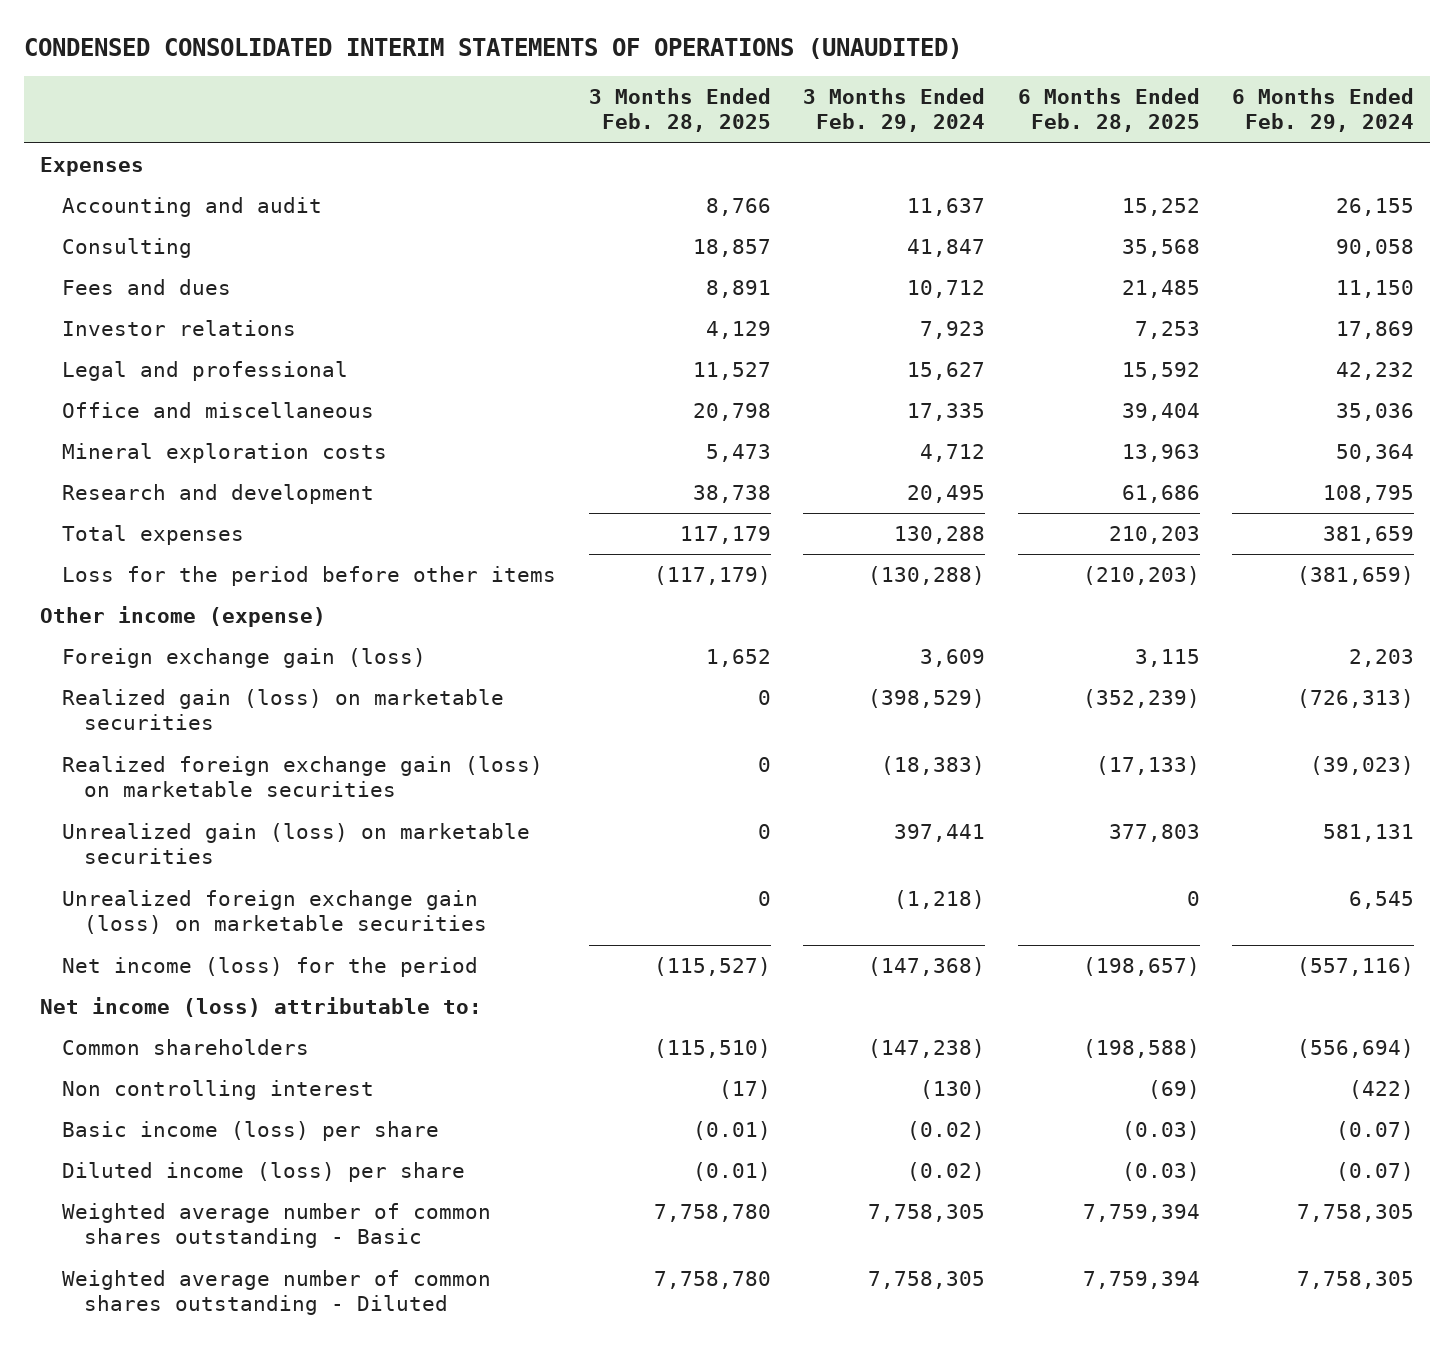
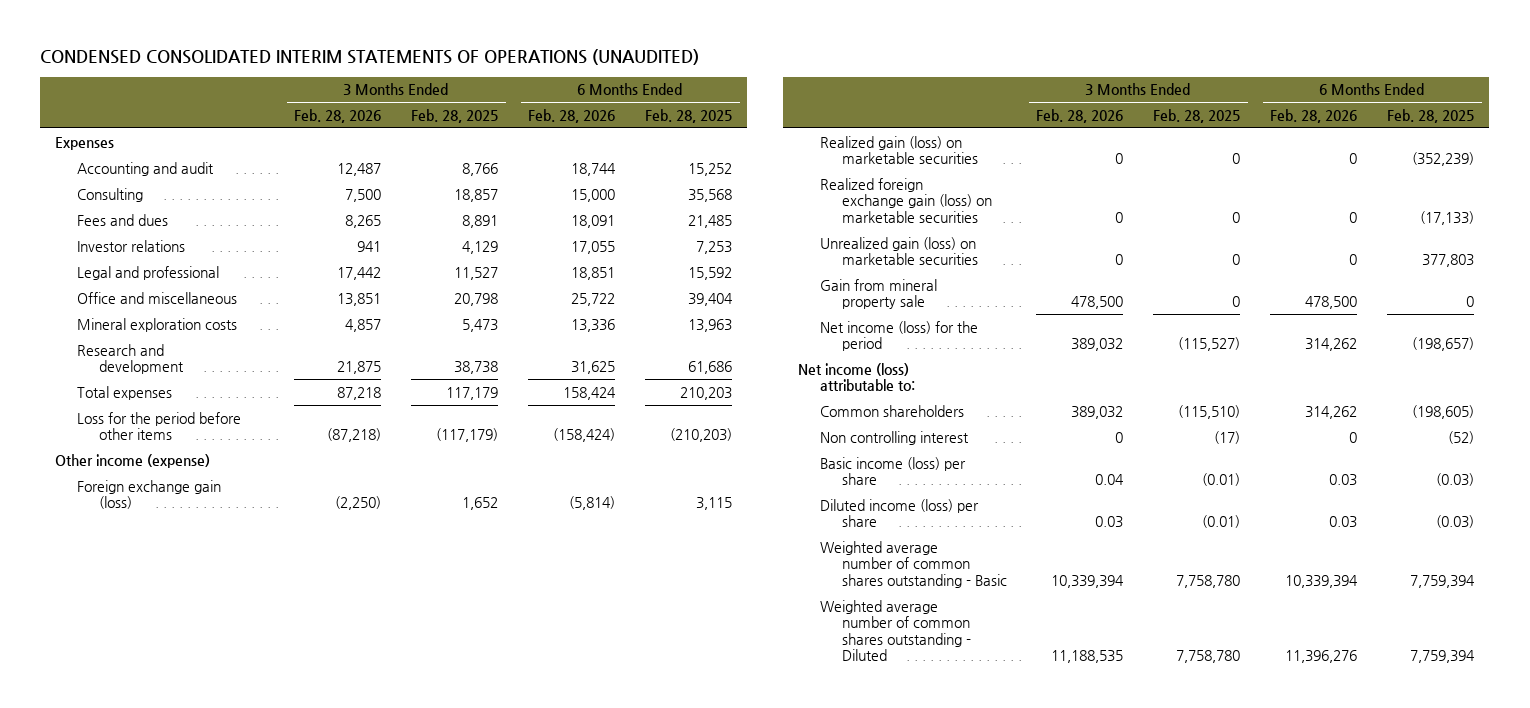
[803,88,986,133] 3 Months Ended Feb. 29, 2024 -> none
[1232,88,1415,133] 6 Months Ended Feb. 29, 2024 -> none
none -> [294,108,382,123] Feb. 28, 2026
none -> [528,108,616,123] Feb. 28, 2026
[62,890,488,935] Unrealized foreign exchange gain (loss) on marketable securities -> none
none -> [819,278,937,310] Gain from mineral property sale
[1082,1039,1200,1059] (198,588) -> [1412,404,1475,419] (198,605)
[1147,1080,1200,1100] (69) -> [1448,430,1475,444] (52)

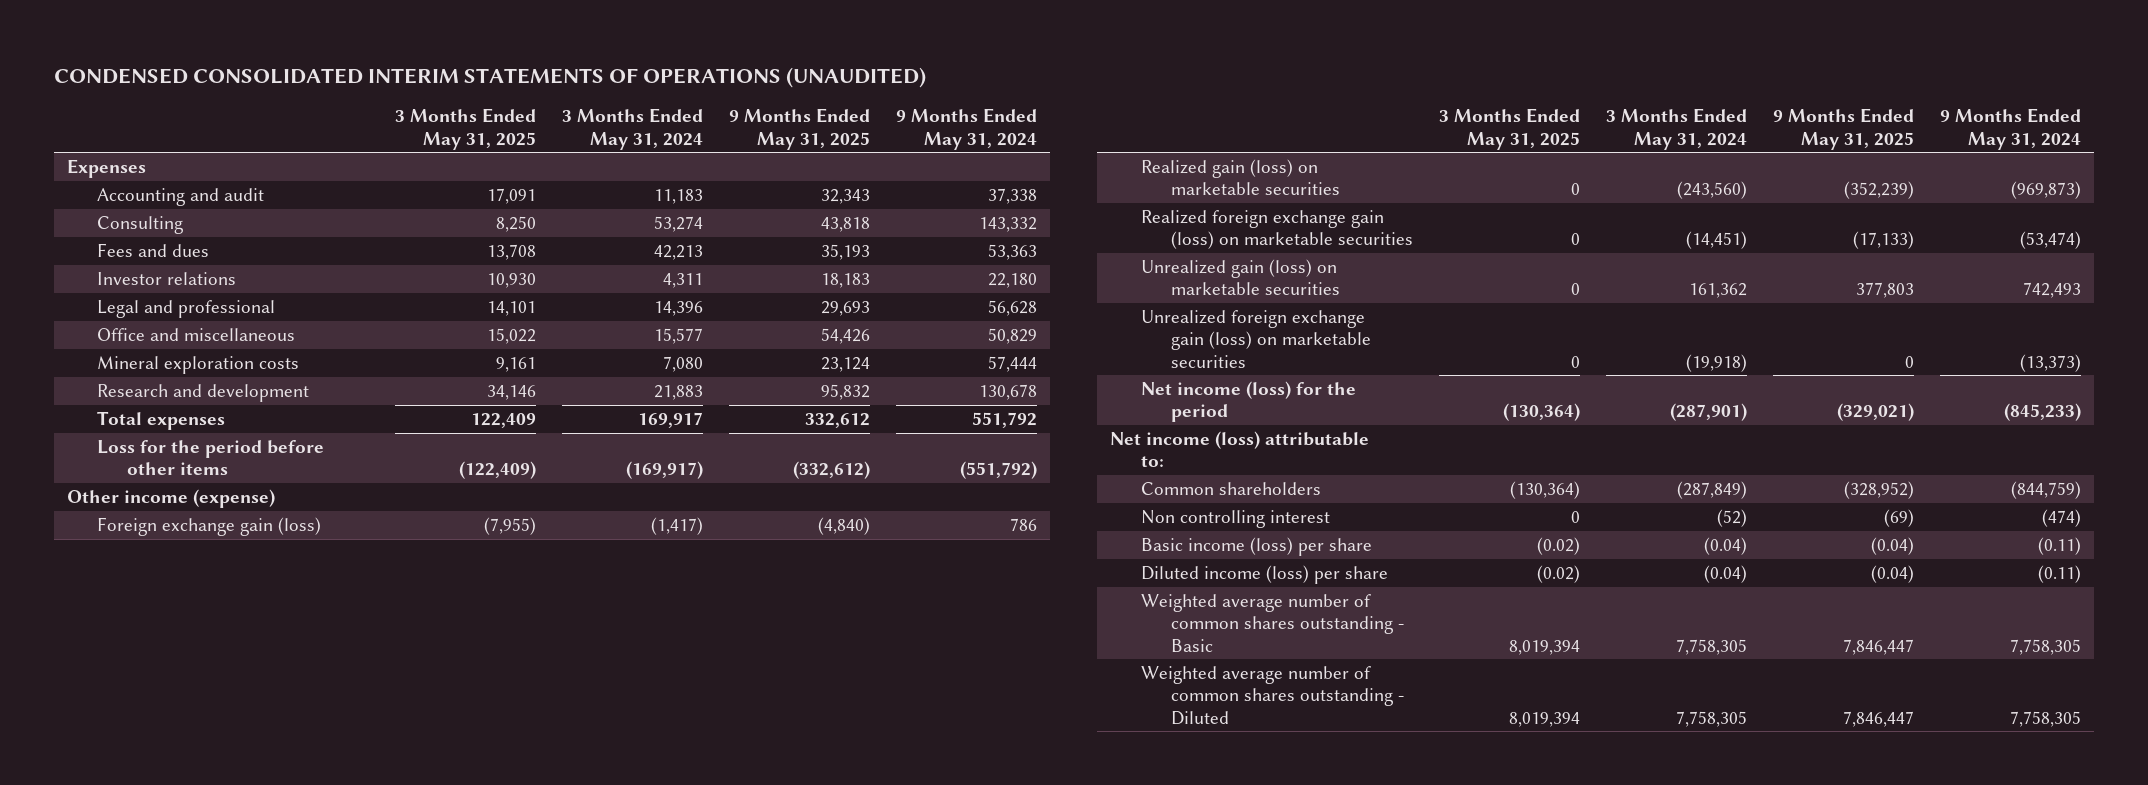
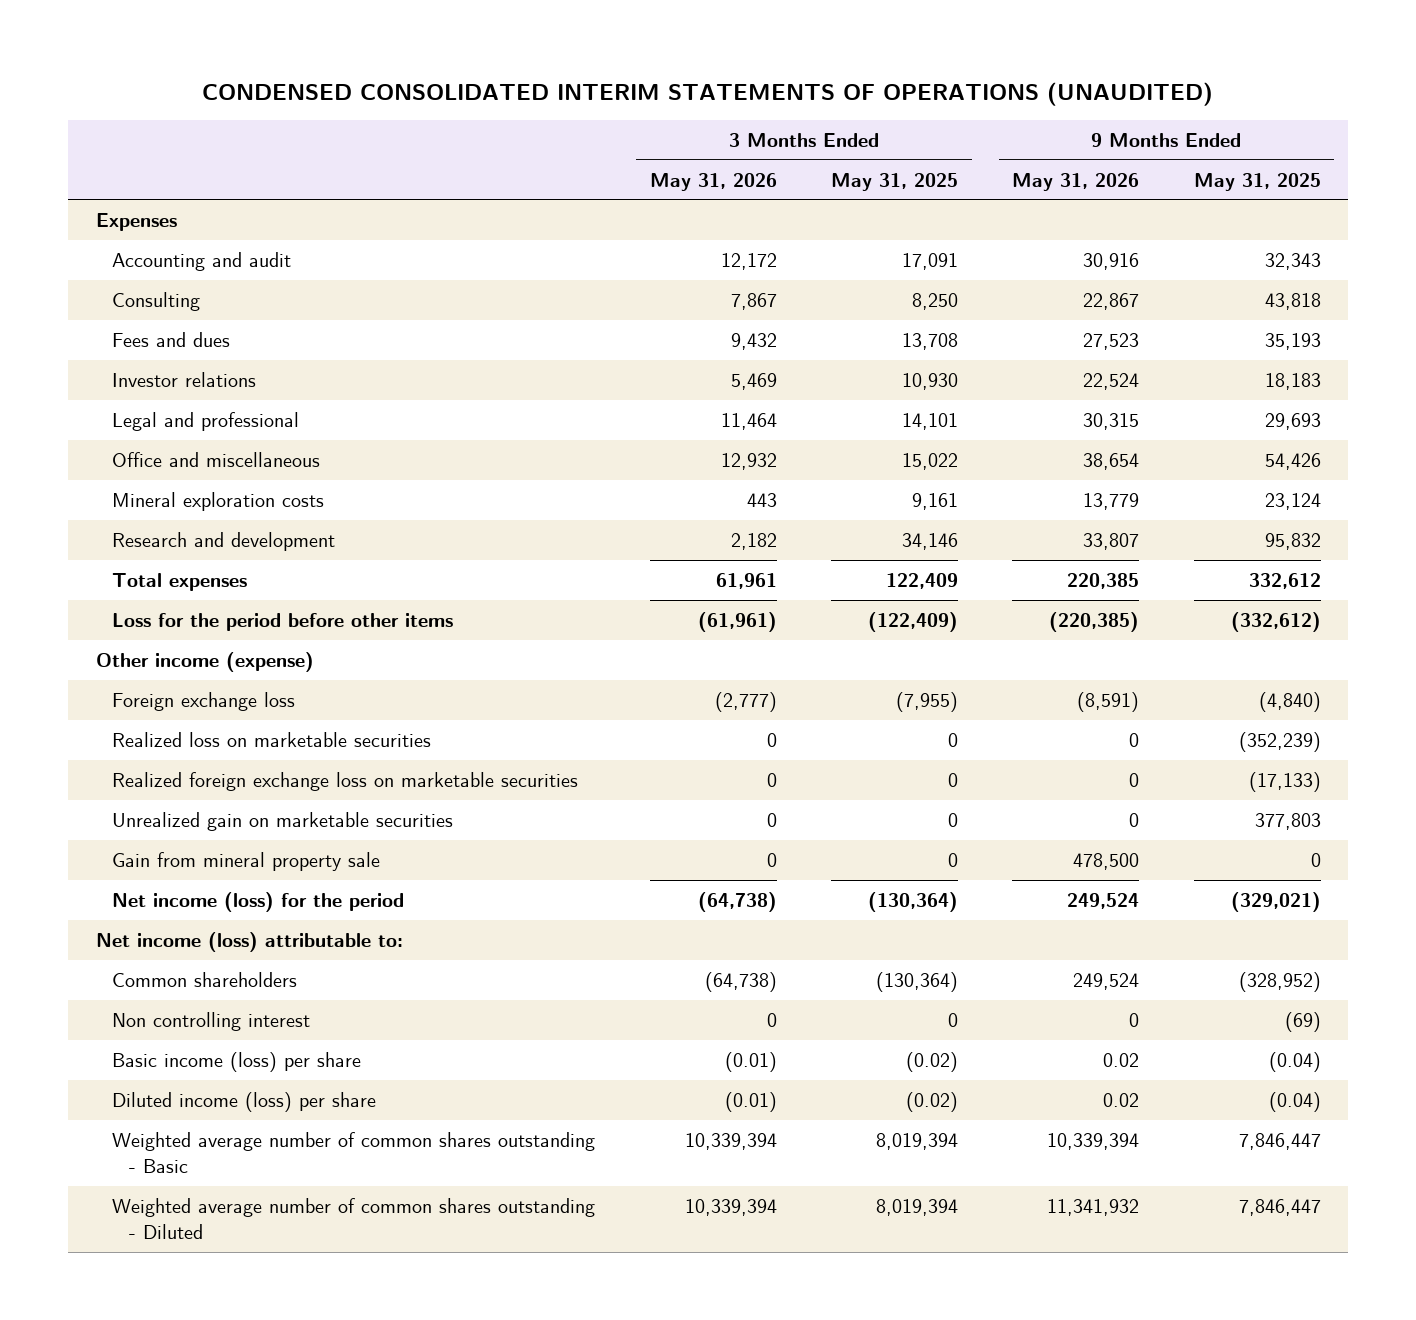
[562,108,704,150] 3 Months Ended May 31, 2024 -> none
[896,108,1038,150] 9 Months Ended May 31, 2024 -> none
none -> [649,172,777,191] May 31, 2026
none -> [1012,172,1140,191] May 31, 2026
[1140,310,1371,368] Unrealized foreign exchange gain (loss) on marketable securities -> none
[97,517,322,537] Foreign exchange gain (loss) -> [112,691,296,711] Foreign exchange loss
[1140,159,1340,196] Realized gain (loss) on marketable securities -> [112,731,432,747] Realized loss on marketable securities
[1140,210,1413,250] Realized foreign exchange gain (loss) on marketable securities -> [112,771,579,791] Realized foreign exchange loss on marketable securities
[1140,259,1340,296] Unrealized gain (loss) on marketable securities -> [112,811,454,831] Unrealized gain on marketable securities
none -> [112,851,381,871] Gain from mineral property sale

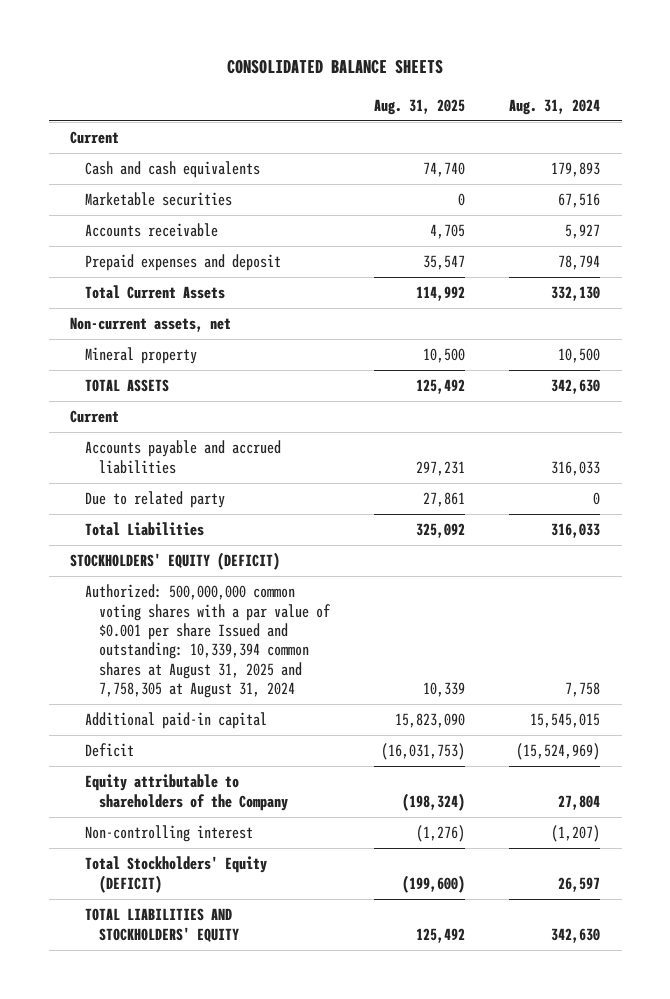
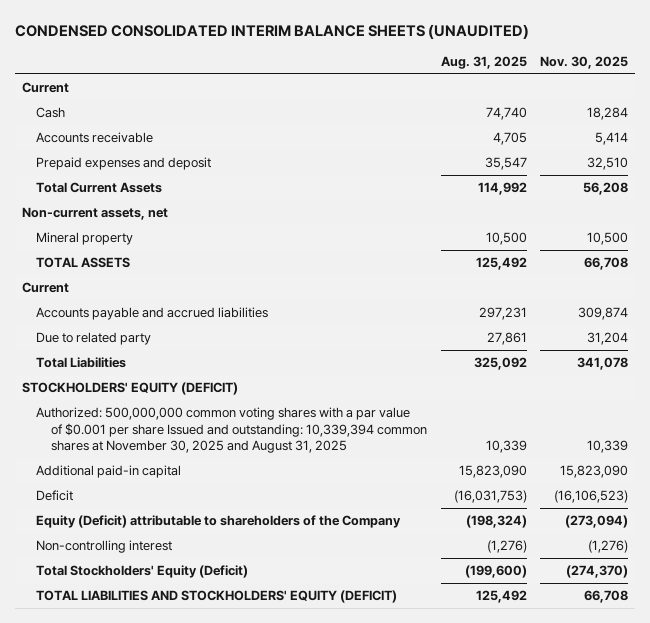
[227,59,444,75] CONSOLIDATED BALANCE SHEETS -> [14,23,529,39] CONDENSED CONSOLIDATED INTERIM BALANCE SHEETS (UNAUDITED)
[508,98,600,115] Aug. 31, 2024 -> none
none -> [540,56,629,70] Nov. 30, 2025
[84,192,232,207] Marketable securities -> none
[84,161,260,179] Cash and cash equivalents -> [36,107,66,119] Cash
[84,584,332,699] Authorized: 500,000,000 common voting shares with a par value of $0.001 per share Issued and outstanding: 10,339,394 common shares at August 31, 2025 and 7,758,305 at August 31, 2024 -> [36,407,427,454] Authorized: 500,000,000 common voting shares with a par value of $0.001 per share Issued and outstanding: 10,339,394 common shares at November 30, 2025 and August 31, 2025
[84,774,289,811] Equity attributable to shareholders of the Company -> [36,515,402,529] Equity (Deficit) attributable to shareholders of the Company
[84,856,267,893] Total Stockholders' Equity (DEFICIT) -> [36,565,249,579] Total Stockholders' Equity (Deficit)
[84,908,240,942] TOTAL LIABILITIES AND STOCKHOLDERS' EQUITY -> [36,590,398,604] TOTAL LIABILITIES AND STOCKHOLDERS' EQUITY (DEFICIT)

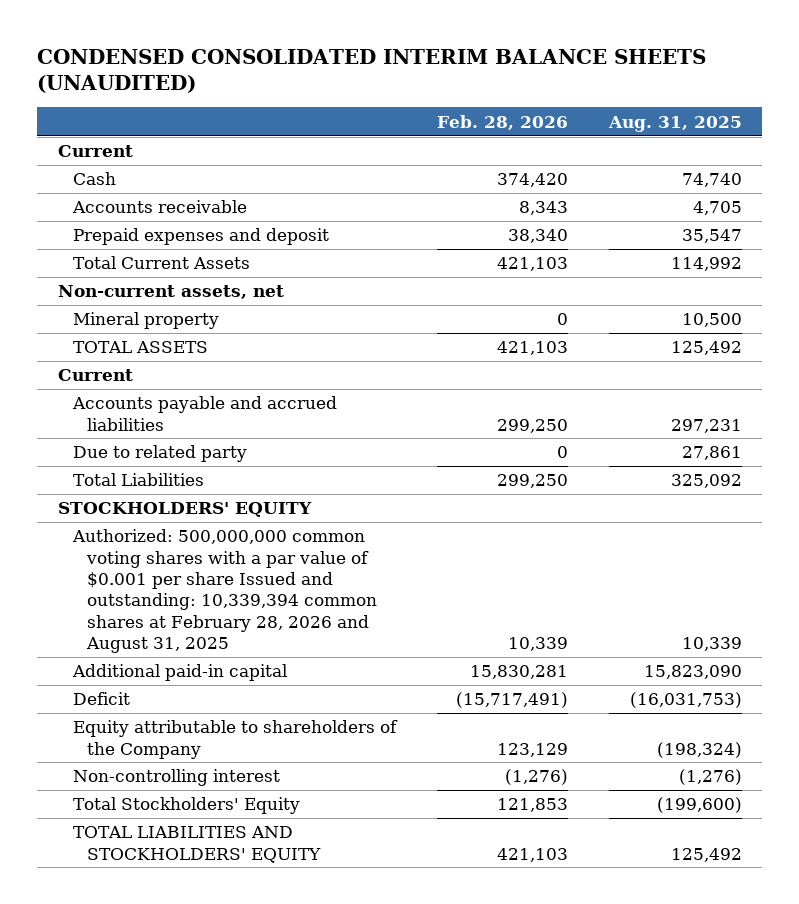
[540,56,629,70] Nov. 30, 2025 -> none
none -> [436,114,568,130] Feb. 28, 2026
[21,382,238,396] STOCKHOLDERS' EQUITY (DEFICIT) -> [57,502,312,518] STOCKHOLDERS' EQUITY
[36,407,427,454] Authorized: 500,000,000 common voting shares with a par value of $0.001 per share Issued and outstanding: 10,339,394 common shares at November 30, 2025 and August 31, 2025 -> [71,529,378,654] Authorized: 500,000,000 common voting shares with a par value of $0.001 per share Issued and outstanding: 10,339,394 common shares at February 28, 2026 and August 31, 2025
[36,515,402,529] Equity (Deficit) attributable to shareholders of the Company -> [72,720,398,759] Equity attributable to shareholders of the Company
[36,565,249,579] Total Stockholders' Equity (Deficit) -> [72,797,300,815] Total Stockholders' Equity
[36,590,398,604] TOTAL LIABILITIES AND STOCKHOLDERS' EQUITY (DEFICIT) -> [72,826,322,863] TOTAL LIABILITIES AND STOCKHOLDERS' EQUITY

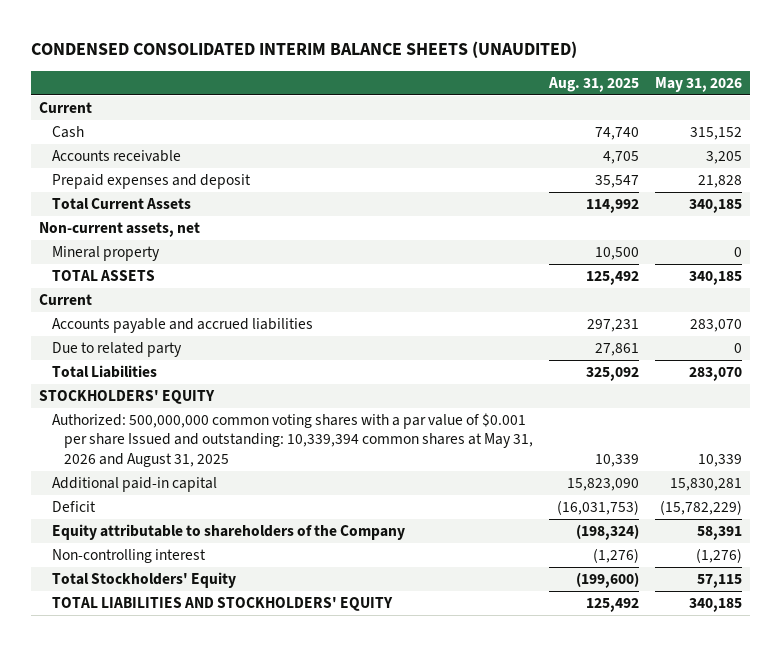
[436,114,568,130] Feb. 28, 2026 -> none
none -> [654,76,742,92] May 31, 2026
[71,529,378,654] Authorized: 500,000,000 common voting shares with a par value of $0.001 per share Issued and outstanding: 10,339,394 common shares at February 28, 2026 and August 31, 2025 -> [51,413,533,467] Authorized: 500,000,000 common voting shares with a par value of $0.001 per share Issued and outstanding: 10,339,394 common shares at May 31, 2026 and August 31, 2025

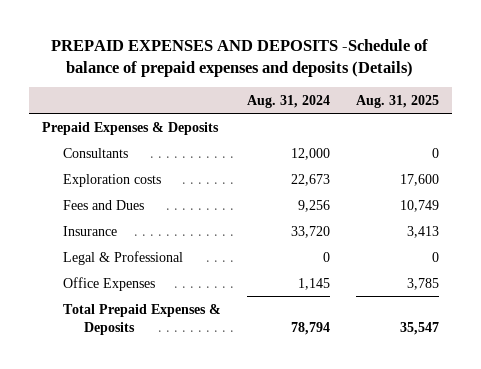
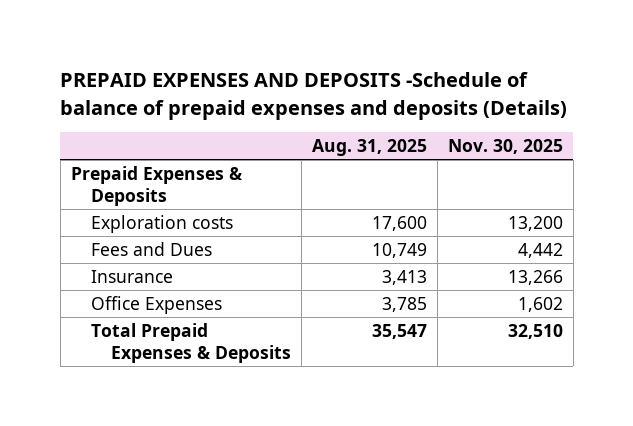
[246,94,330,108] Aug. 31, 2024 -> none
none -> [447,138,563,154] Nov. 30, 2025
[62,147,128,158] Consultants -> none
[62,250,183,265] Legal & Professional -> none

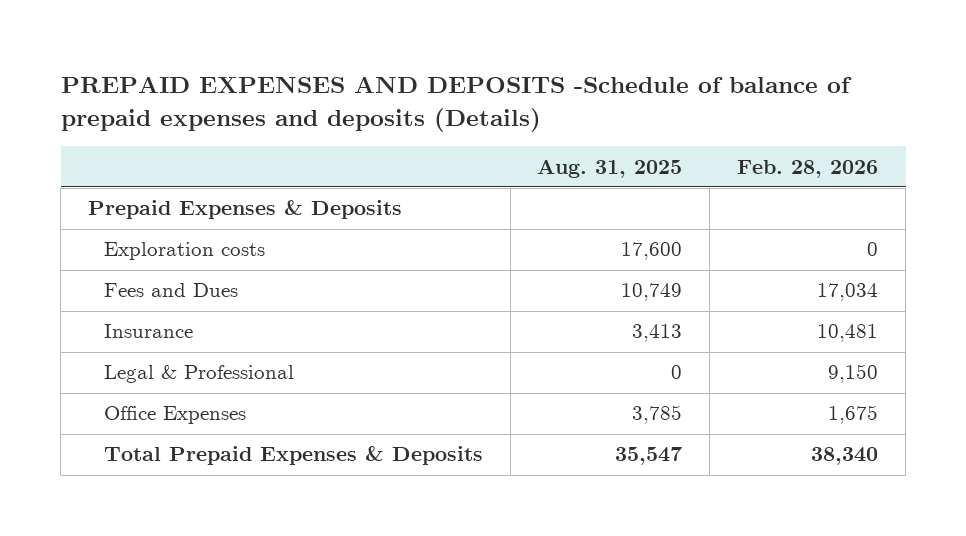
[447,138,563,154] Nov. 30, 2025 -> none
none -> [737,159,879,178] Feb. 28, 2026
none -> [103,365,294,384] Legal & Professional

